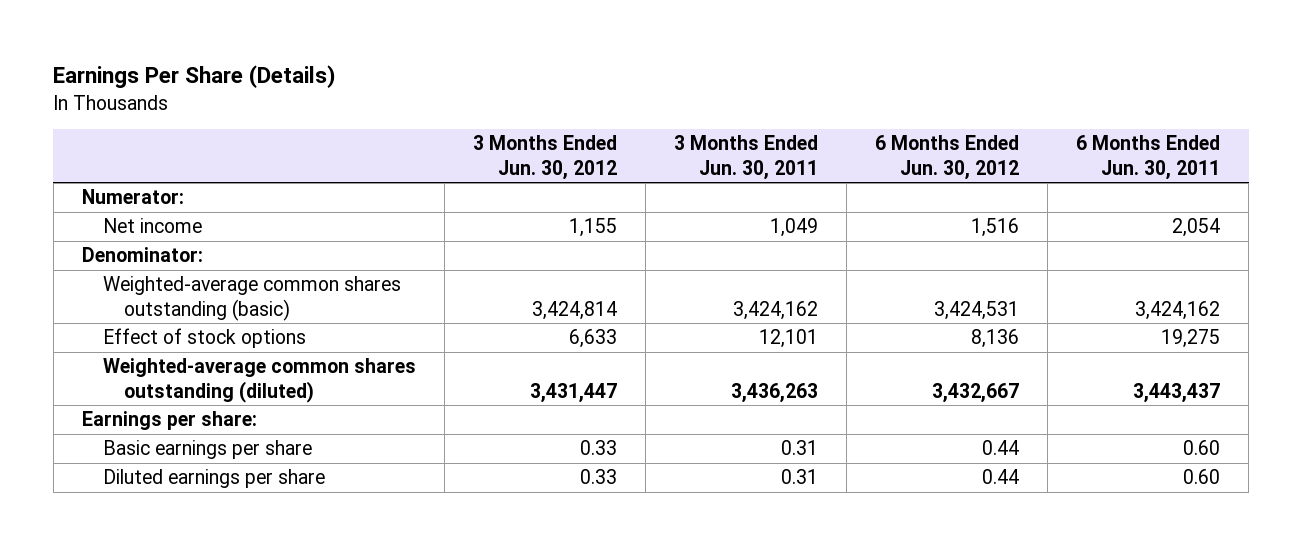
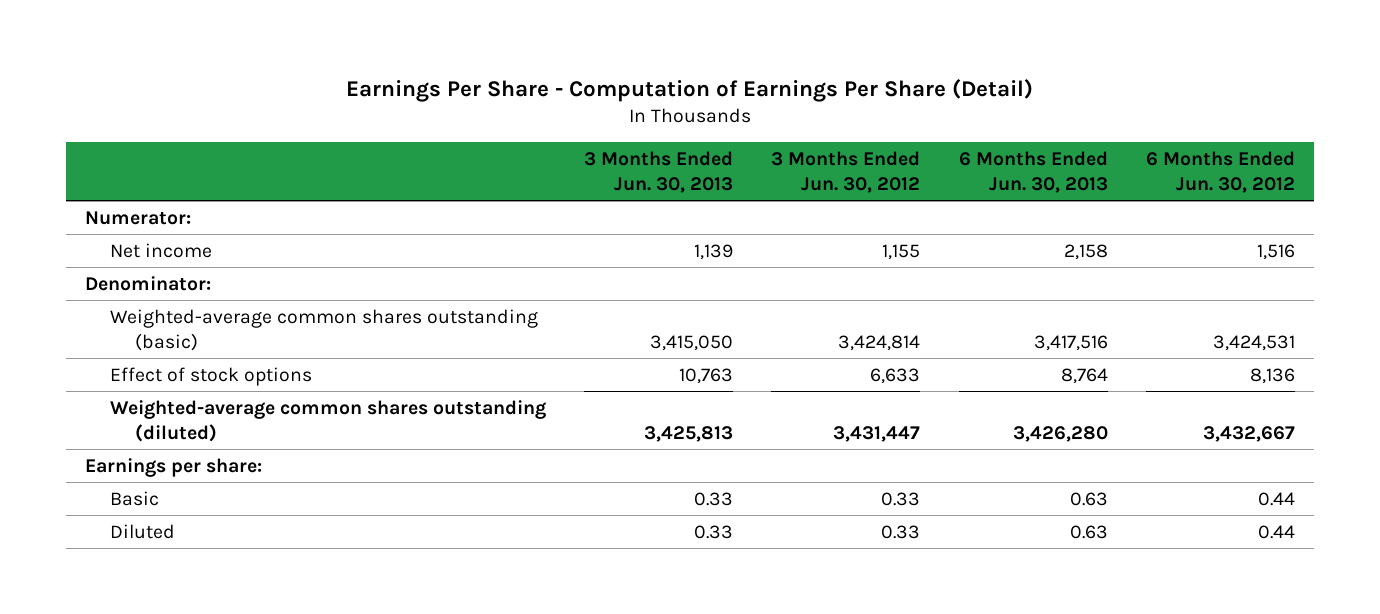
[53,65,336,89] Earnings Per Share (Details) -> [345,78,1033,102] Earnings Per Share - Computation of Earnings Per Share (Detail)
[673,135,818,180] 3 Months Ended Jun. 30, 2011 -> none
[1076,135,1221,180] 6 Months Ended Jun. 30, 2011 -> none
none -> [584,150,734,193] 3 Months Ended Jun. 30, 2013
none -> [958,150,1108,193] 6 Months Ended Jun. 30, 2013
[102,440,312,460] Basic earnings per share -> [109,490,159,506] Basic
[102,469,325,489] Diluted earnings per share -> [109,523,175,539] Diluted

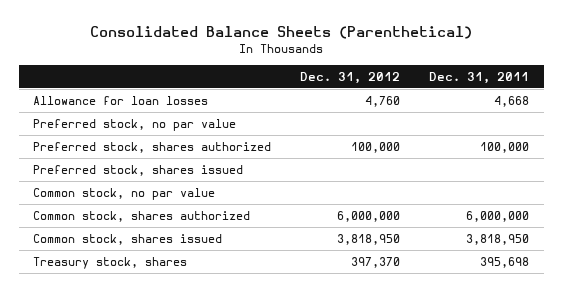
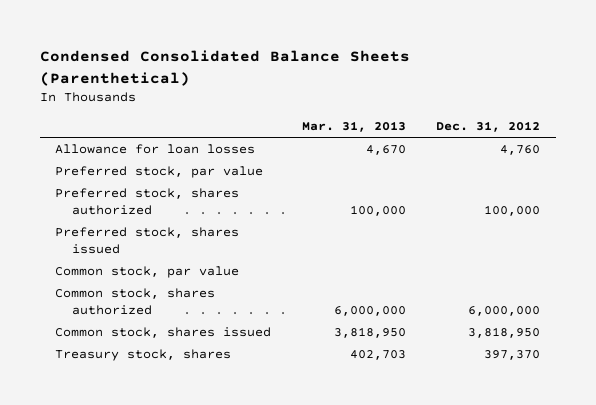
[90,26,473,40] Consolidated Balance Sheets (Parenthetical) -> [40,50,411,86] Condensed Consolidated Balance Sheets (Parenthetical)
[429,71,530,84] Dec. 31, 2011 -> none
none -> [301,121,406,133] Mar. 31, 2013
[33,119,237,132] Preferred stock, no par value -> [55,166,264,179] Preferred stock, par value
[33,188,216,201] Common stock, no par value -> [55,266,240,279] Common stock, par value

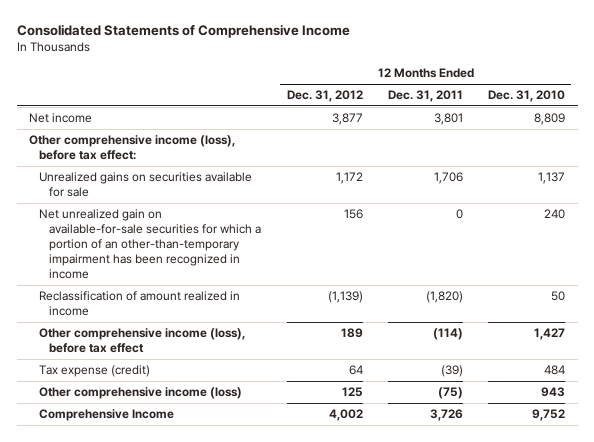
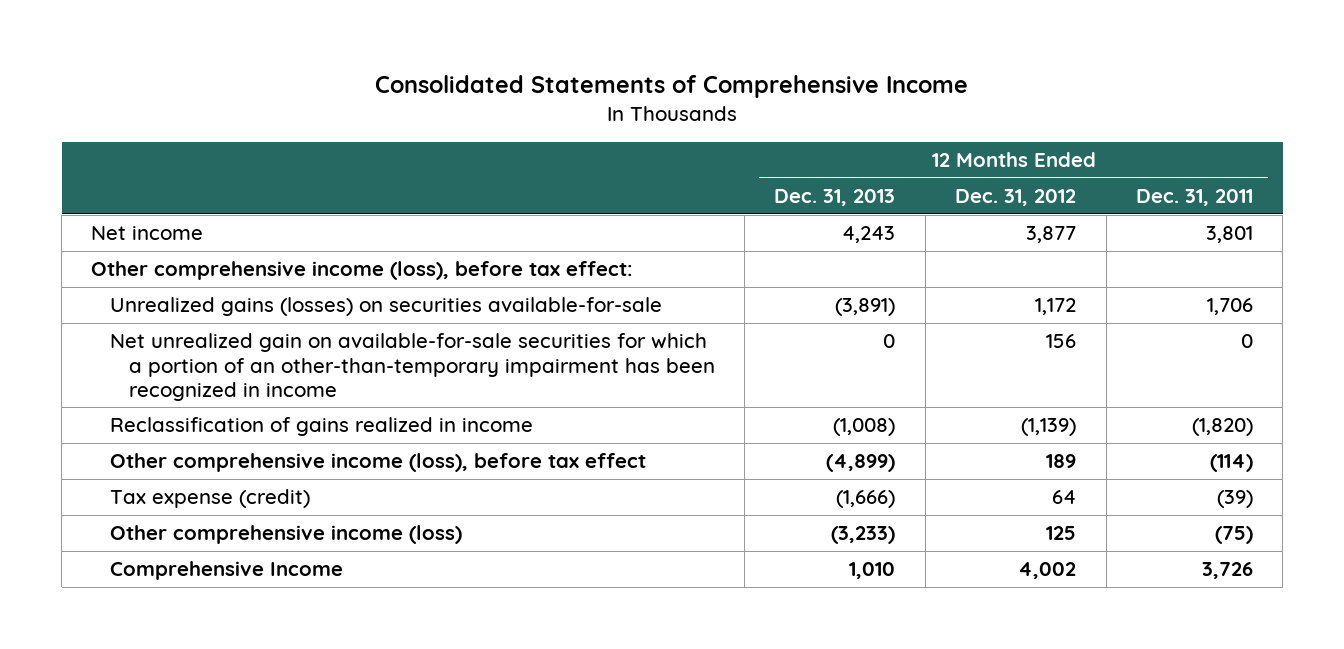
[487,90,565,103] Dec. 31, 2010 -> none
none -> [774,188,896,206] Dec. 31, 2013
[39,172,253,198] Unrealized gains on securities available for sale -> [110,297,663,317] Unrealized gains (losses) on securities available-for-sale
[39,291,241,317] Reclassification of amount realized in income -> [110,417,534,437] Reclassification of gains realized in income

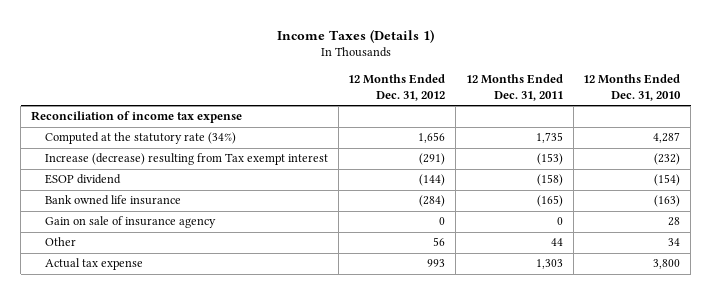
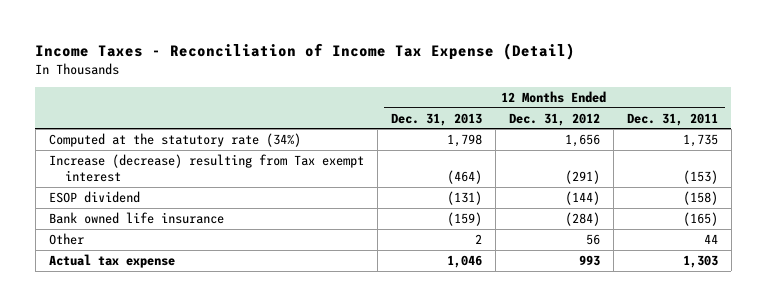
[276,28,434,43] Income Taxes (Details 1) -> [35,42,576,60] Income Taxes - Reconciliation of Income Tax Expense (Detail)
[583,74,682,102] 12 Months Ended Dec. 31, 2010 -> none
none -> [390,112,482,126] Dec. 31, 2013
[30,111,242,124] Reconciliation of income tax expense -> none
[44,216,216,229] Gain on sale of insurance agency -> none

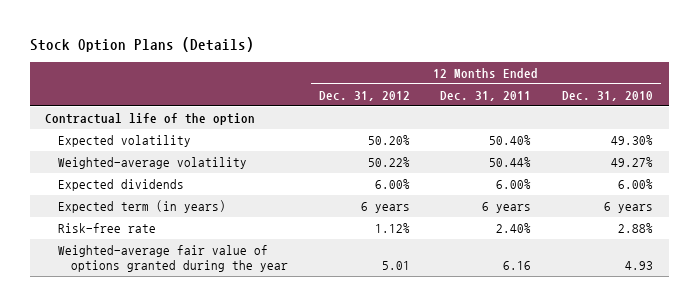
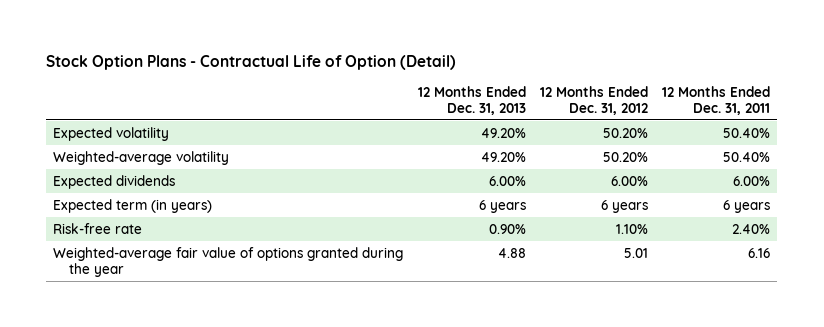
[29,37,254,53] Stock Option Plans (Details) -> [46,54,457,70] Stock Option Plans - Contractual Life of Option (Detail)
[562,90,654,101] Dec. 31, 2010 -> none
none -> [417,85,526,115] 12 Months Ended Dec. 31, 2013
[45,113,256,126] Contractual life of the option -> none
[367,157,410,168] 50.22% -> [603,151,649,162] 50.20%
[489,157,532,168] 50.44% -> [723,151,771,162] 50.40%
[374,223,410,234] 1.12% -> [616,223,649,234] 1.10%

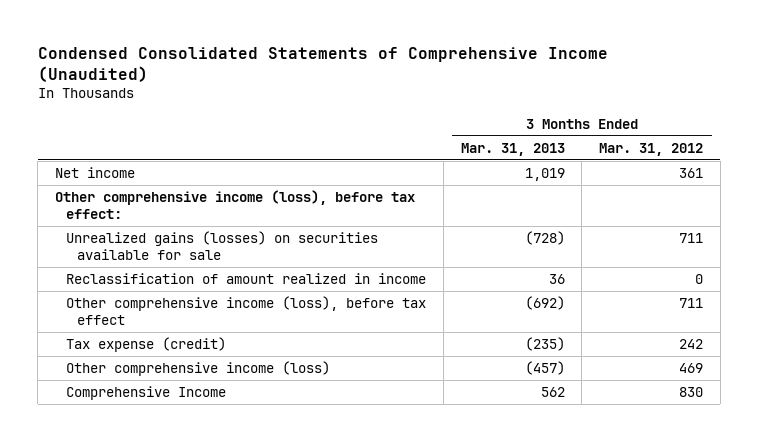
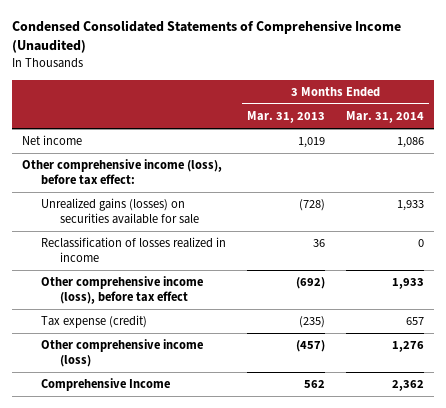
[598,142,703,156] Mar. 31, 2012 -> none
none -> [346,111,425,124] Mar. 31, 2014
[66,273,427,285] Reclassification of amount realized in income -> [41,237,227,263] Reclassification of losses realized in income

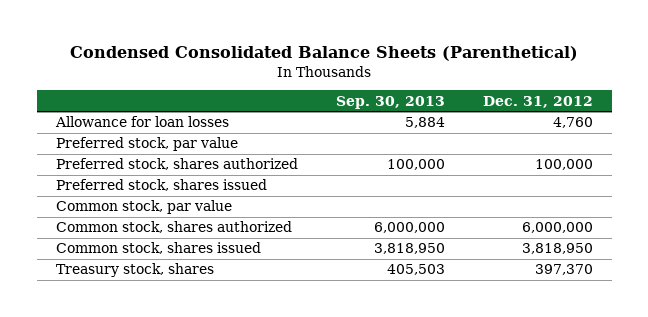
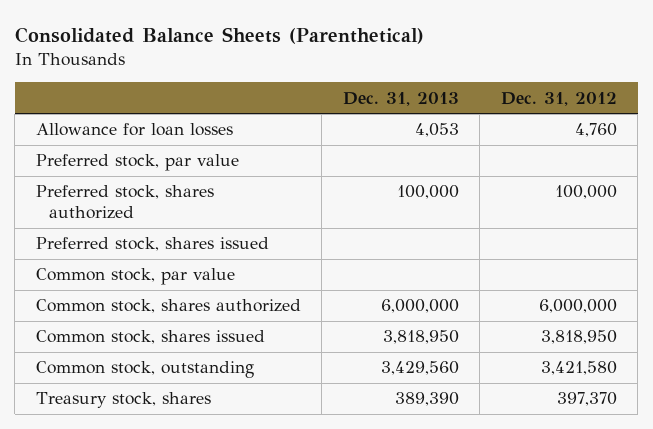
[70,46,579,62] Condensed Consolidated Balance Sheets (Parenthetical) -> [14,26,424,44] Consolidated Balance Sheets (Parenthetical)
[335,95,445,109] Sep. 30, 2013 -> none
none -> [342,91,459,106] Dec. 31, 2013
none -> [35,361,254,379] Common stock, outstanding

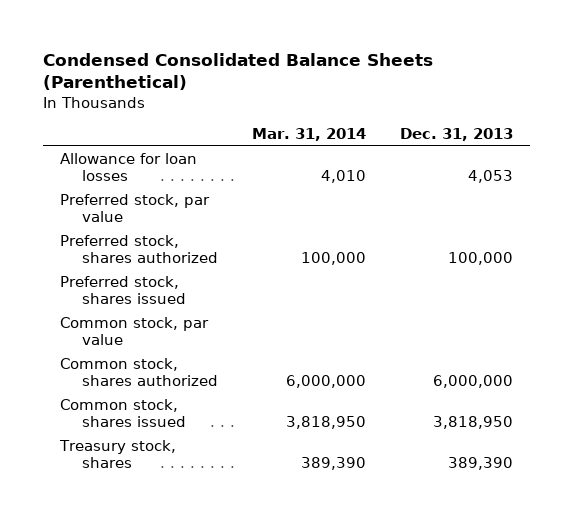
[14,26,424,44] Consolidated Balance Sheets (Parenthetical) -> [43,52,434,91] Condensed Consolidated Balance Sheets (Parenthetical)
[500,91,617,106] Dec. 31, 2012 -> none
none -> [252,128,367,142] Mar. 31, 2014
[35,361,254,379] Common stock, outstanding -> none

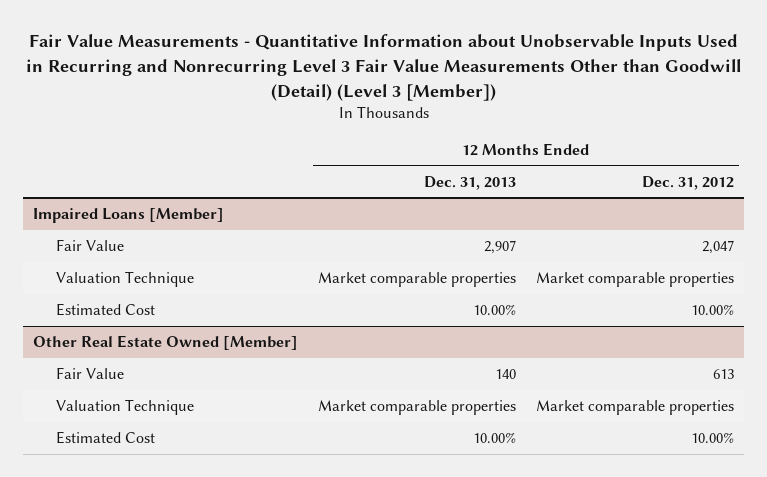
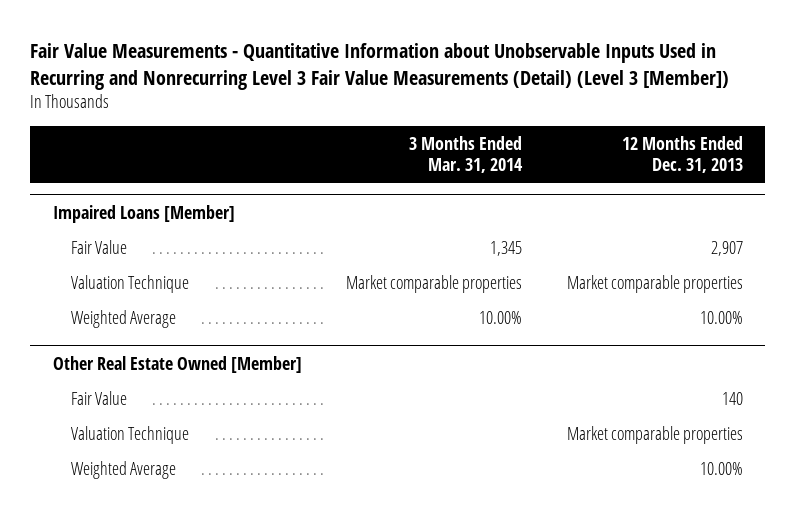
[25,34,741,101] Fair Value Measurements - Quantitative Information about Unobservable Inputs Used in Recurring and Nonrecurring Level 3 Fair Value Measurements Other than Goodwill (Detail) (Level 3 [Member]) -> [30,42,730,90] Fair Value Measurements - Quantitative Information about Unobservable Inputs Used in Recurring and Nonrecurring Level 3 Fair Value Measurements (Detail) (Level 3 [Member])
[642,175,735,190] Dec. 31, 2012 -> none
none -> [409,135,524,174] 3 Months Ended Mar. 31, 2014
[55,303,155,317] Estimated Cost -> [70,309,176,328] Weighted Average
[55,431,155,445] Estimated Cost -> [70,460,176,479] Weighted Average

